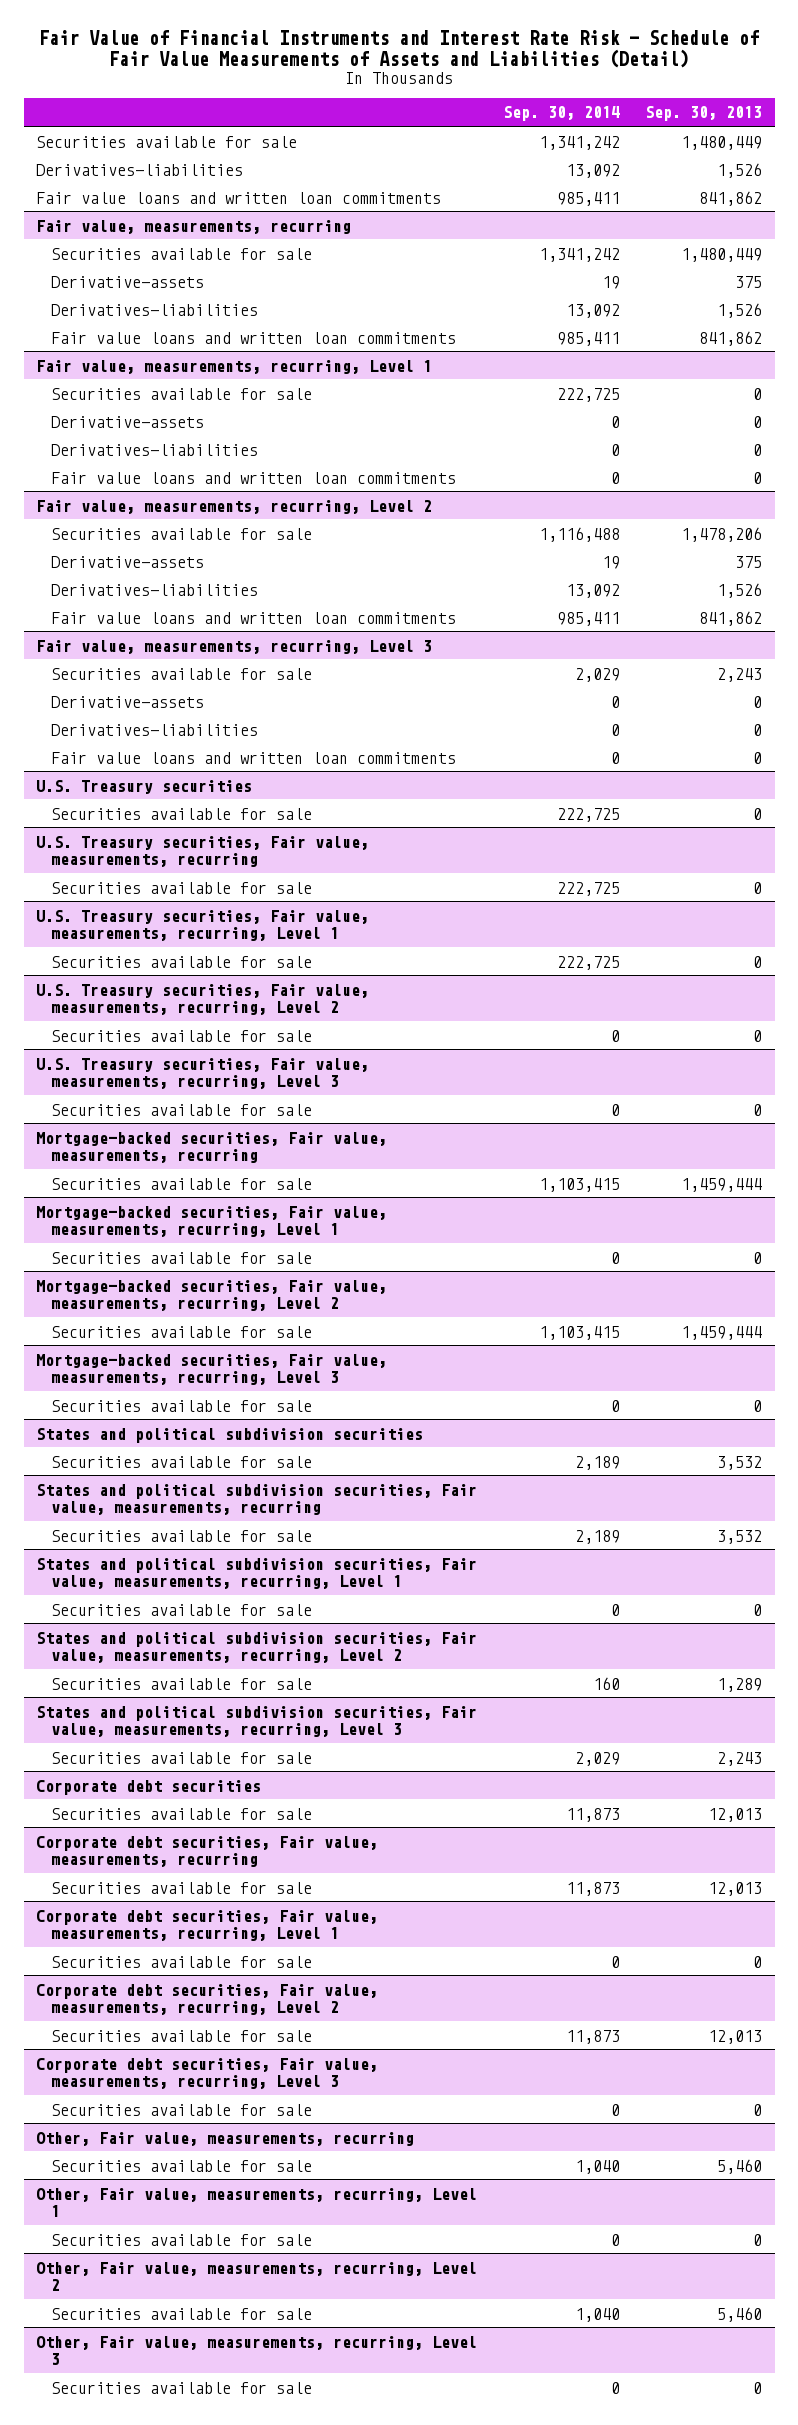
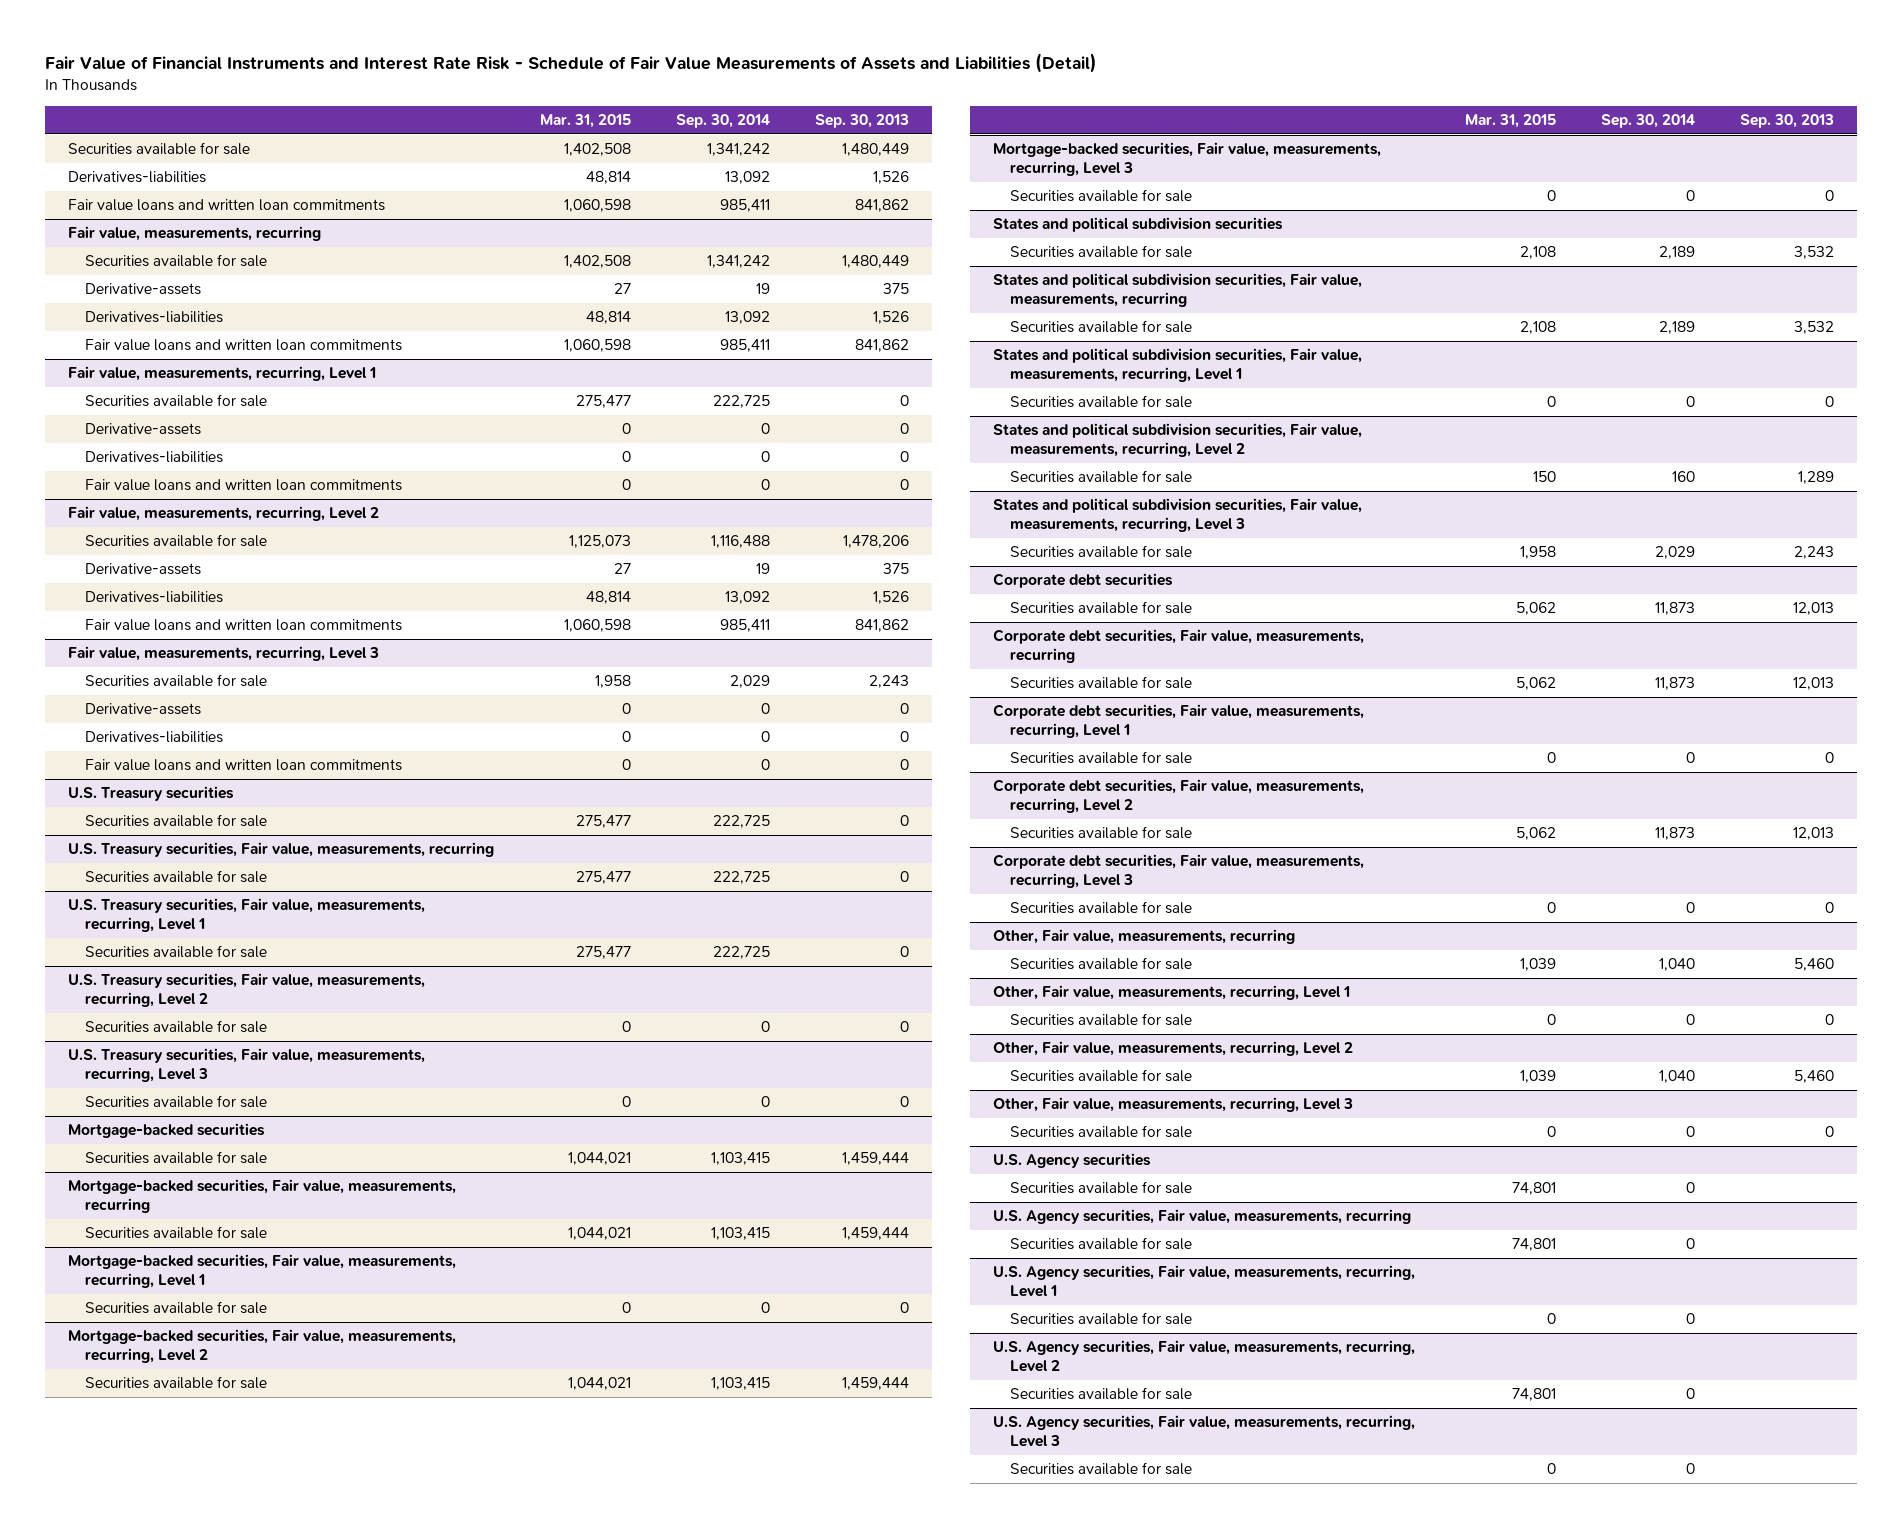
none -> [539,114,631,129] Mar. 31, 2015
none -> [68,1123,266,1139] Mortgage-backed securities
none -> [85,1151,268,1165] Securities available for sale
none -> [993,1153,1152,1169] U.S. Agency securities
none -> [1010,1181,1193,1195] Securities available for sale
none -> [993,1209,1412,1225] U.S. Agency securities, Fair value, measurements, recurring
none -> [1010,1237,1193,1251] Securities available for sale
none -> [993,1265,1416,1297] U.S. Agency securities, Fair value, measurements, recurring, Level 1
none -> [1010,1312,1193,1326] Securities available for sale
none -> [993,1340,1416,1372] U.S. Agency securities, Fair value, measurements, recurring, Level 2
none -> [1010,1387,1193,1401] Securities available for sale
none -> [993,1415,1416,1447] U.S. Agency securities, Fair value, measurements, recurring, Level 3
none -> [1010,1462,1193,1476] Securities available for sale

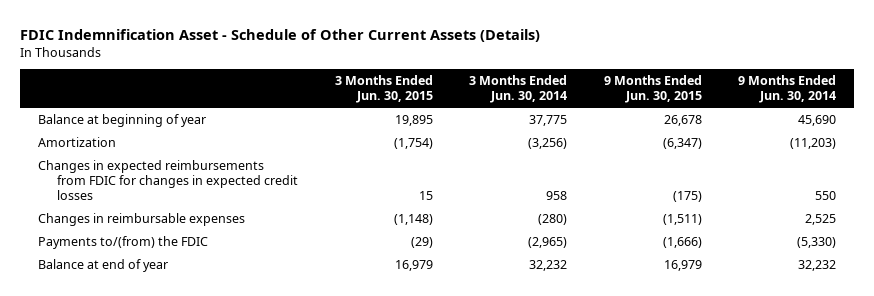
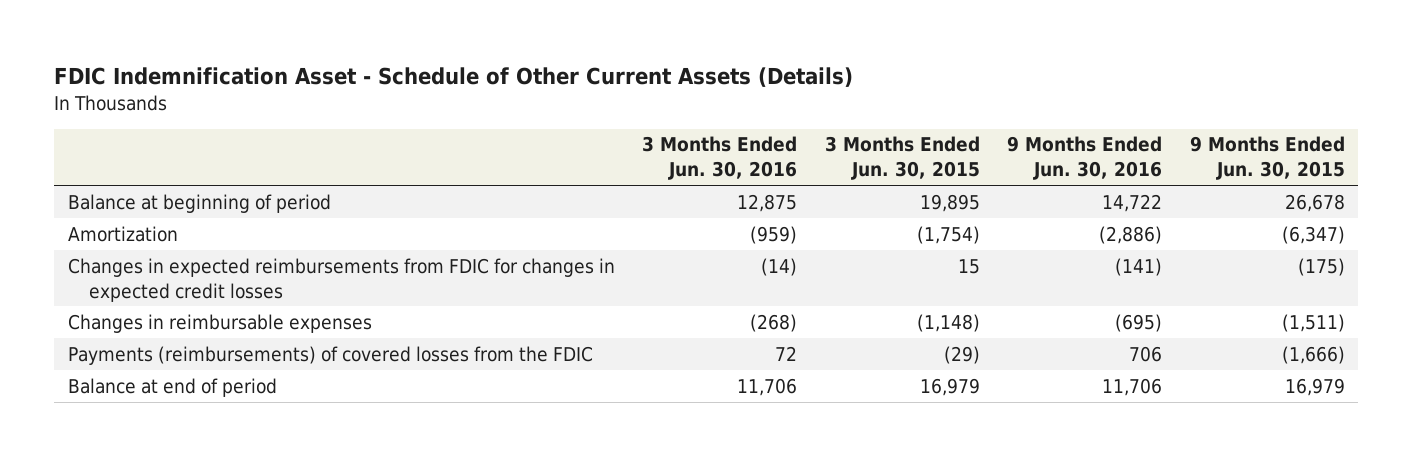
[469,75,568,104] 3 Months Ended Jun. 30, 2014 -> none
[737,75,836,104] 9 Months Ended Jun. 30, 2014 -> none
none -> [642,136,798,181] 3 Months Ended Jun. 30, 2016
none -> [1007,136,1163,181] 9 Months Ended Jun. 30, 2016
[38,113,207,127] Balance at beginning of year -> [67,193,331,213] Balance at beginning of period
[38,235,209,249] Payments to/(from) the FDIC -> [67,345,593,365] Payments (reimbursements) of covered losses from the FDIC
[38,258,169,272] Balance at end of year -> [67,377,277,397] Balance at end of period

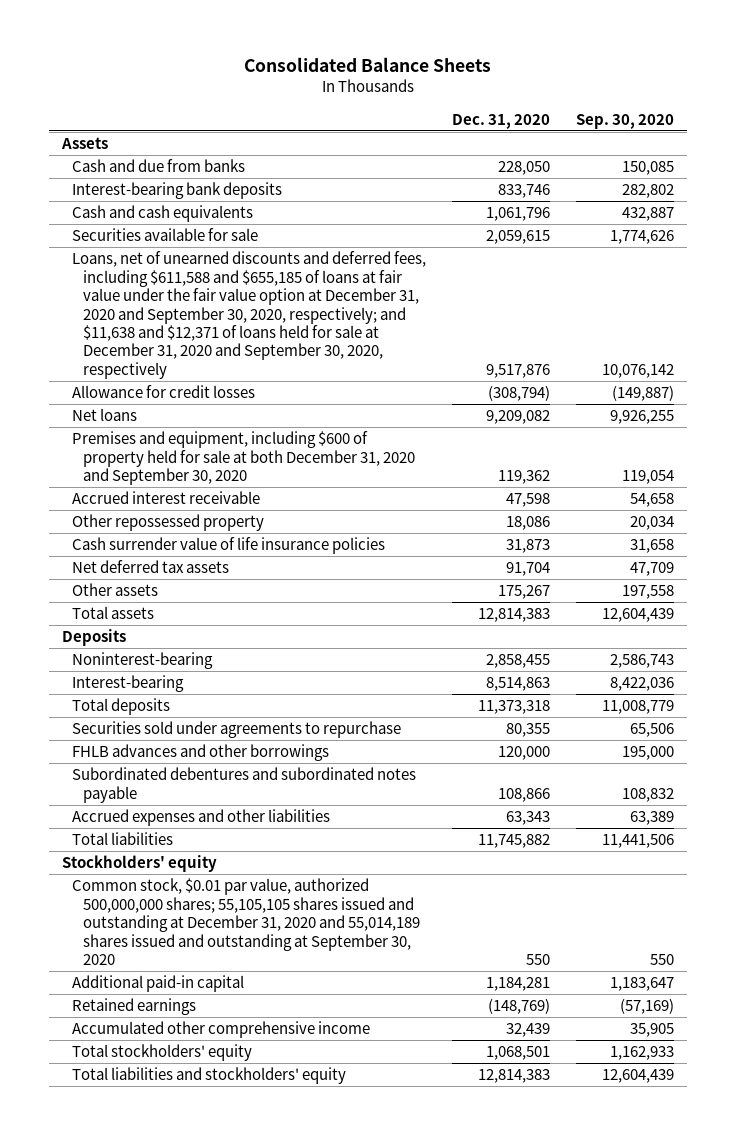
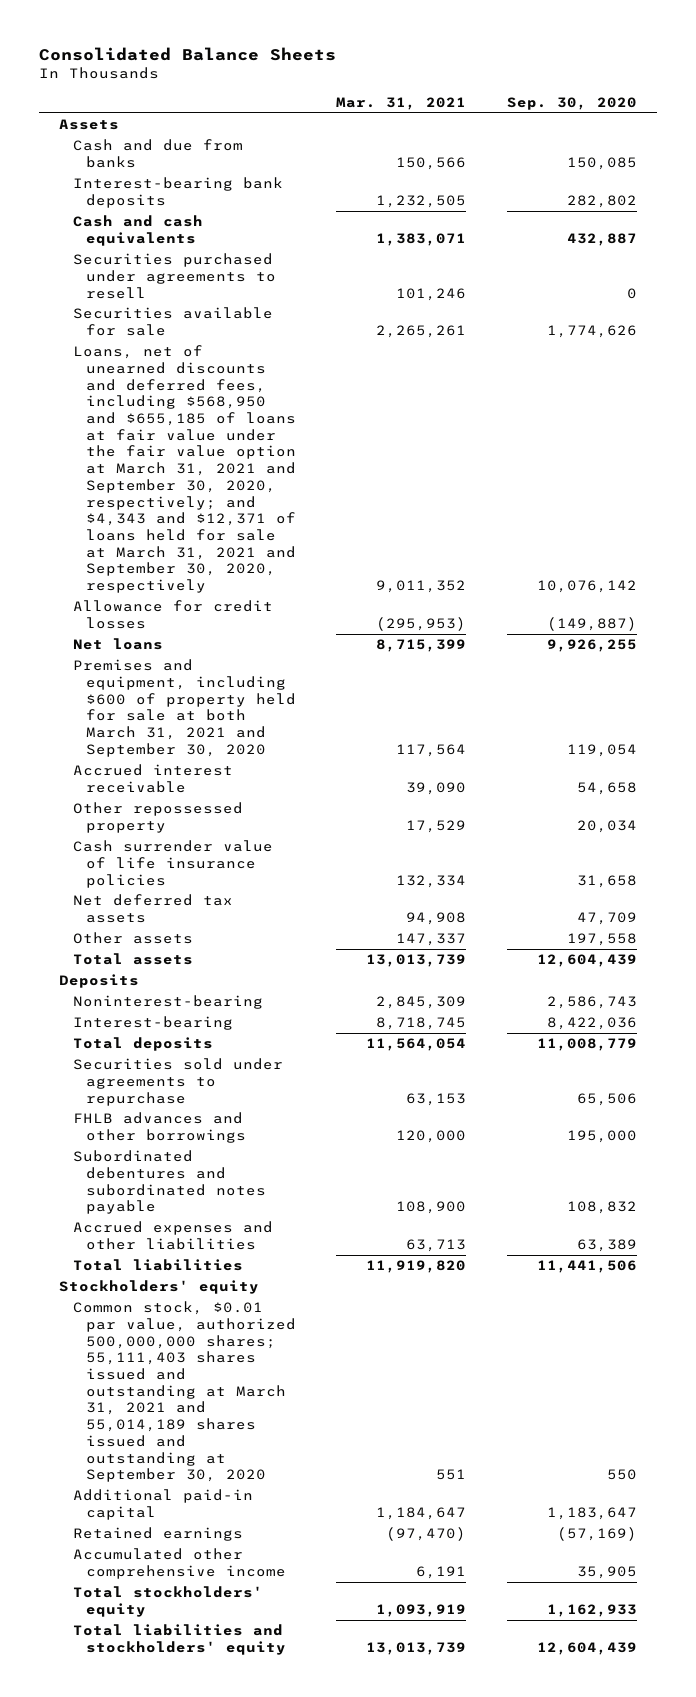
[452,113,551,129] Dec. 31, 2020 -> none
none -> [336,96,467,110] Mar. 31, 2021
none -> [72,253,276,299] Securities purchased under agreements to resell
[72,251,427,379] Loans, net of unearned discounts and deferred fees, including $611,588 and $655,185 of loans at fair value under the fair value option at December 31, 2020 and September 30, 2020, respectively; and $11,638 and $12,371 of loans held for sale at December 31, 2020 and September 30, 2020, respectively -> [72,345,296,594] Loans, net of unearned discounts and deferred fees, including $568,950 and $655,185 of loans at fair value under the fair value option at March 31, 2021 and September 30, 2020, respectively; and $4,343 and $12,371 of loans held for sale at March 31, 2021 and September 30, 2020, respectively
[72,431,416,486] Premises and equipment, including $600 of property held for sale at both December 31, 2020 and September 30, 2020 -> [72,659,296,757] Premises and equipment, including $600 of property held for sale at both March 31, 2021 and September 30, 2020
[72,878,421,965] Common stock, $0.01 par value, authorized 500,000,000 shares; 55,105,105 shares issued and outstanding at December 31, 2020 and 55,014,189 shares issued and outstanding at September 30, 2020 -> [72,1301,296,1483] Common stock, $0.01 par value, authorized 500,000,000 shares; 55,111,403 shares issued and outstanding at March 31, 2021 and 55,014,189 shares issued and outstanding at September 30, 2020

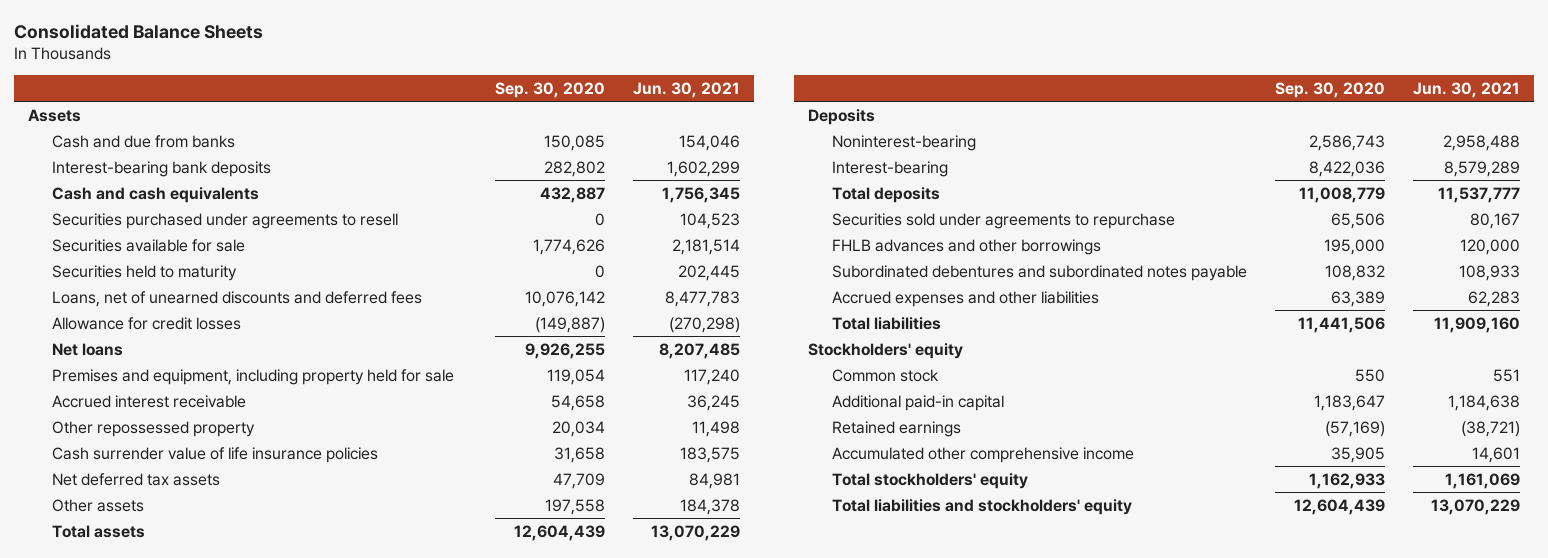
[336,96,467,110] Mar. 31, 2021 -> none
none -> [633,81,741,98] Jun. 30, 2021
none -> [52,264,238,281] Securities held to maturity
[72,345,296,594] Loans, net of unearned discounts and deferred fees, including $568,950 and $655,185 of loans at fair value under the fair value option at March 31, 2021 and September 30, 2020, respectively; and $4,343 and $12,371 of loans held for sale at March 31, 2021 and September 30, 2020, respectively -> [52,290,423,307] Loans, net of unearned discounts and deferred fees
[72,659,296,757] Premises and equipment, including $600 of property held for sale at both March 31, 2021 and September 30, 2020 -> [52,368,455,385] Premises and equipment, including property held for sale
[72,1301,296,1483] Common stock, $0.01 par value, authorized 500,000,000 shares; 55,111,403 shares issued and outstanding at March 31, 2021 and 55,014,189 shares issued and outstanding at September 30, 2020 -> [832,368,940,382] Common stock

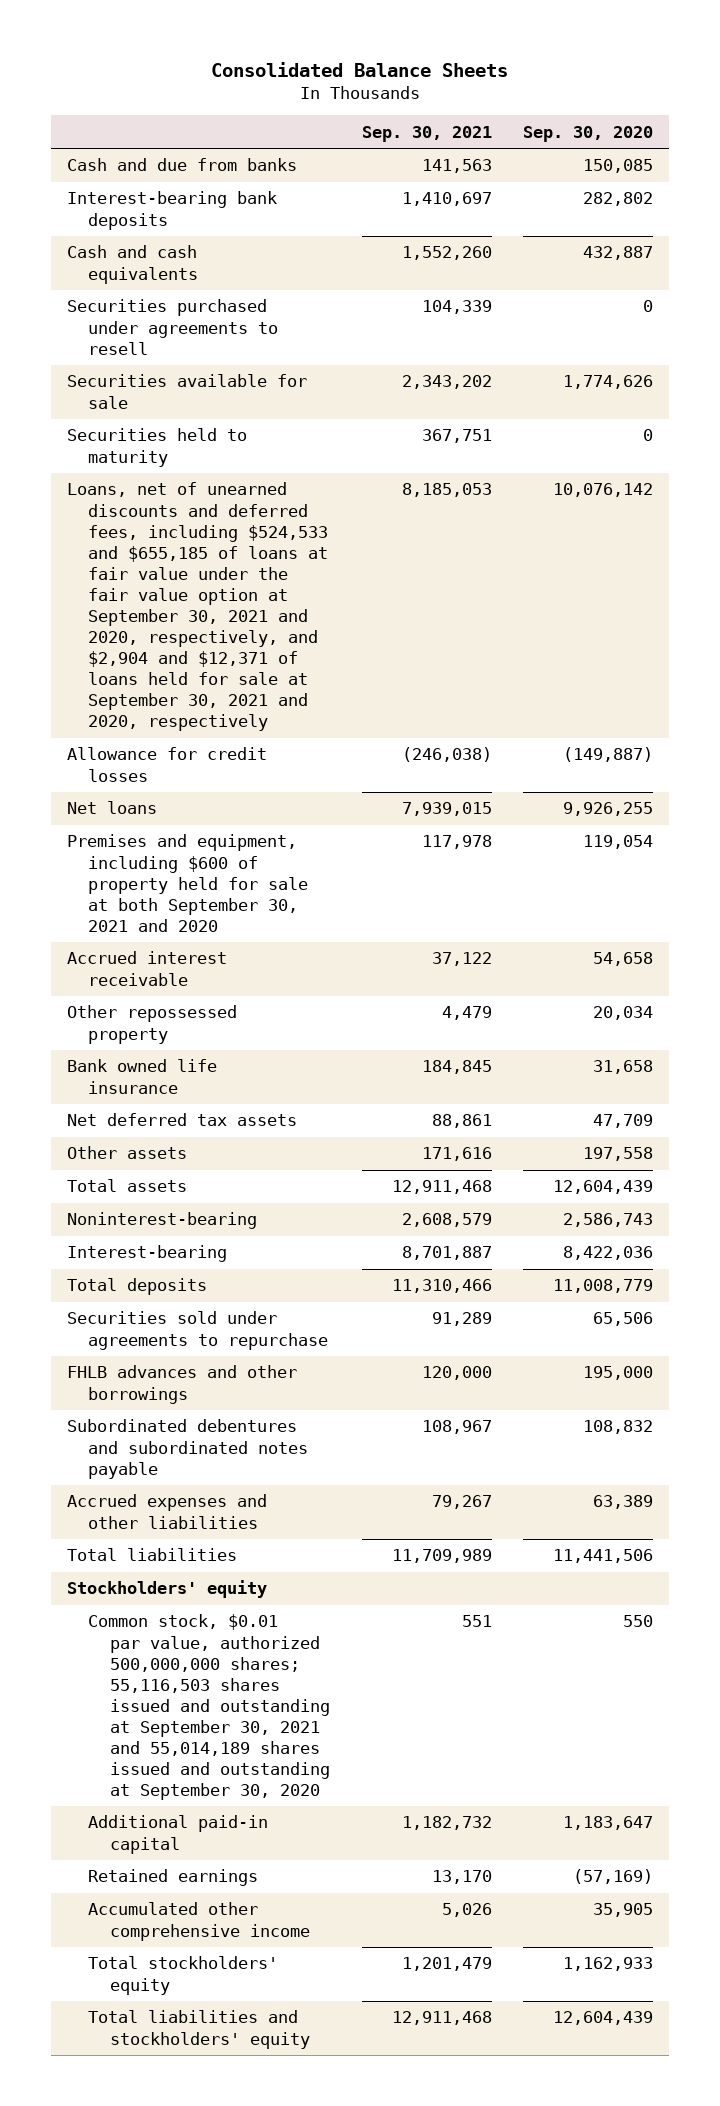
[633,81,741,98] Jun. 30, 2021 -> none
none -> [361,125,492,142] Sep. 30, 2021
[27,108,81,122] Assets -> none
[52,290,423,307] Loans, net of unearned discounts and deferred fees -> [66,482,329,732] Loans, net of unearned discounts and deferred fees, including $524,533 and $655,185 of loans at fair value under the fair value option at September 30, 2021 and 2020, respectively, and $2,904 and $12,371 of loans held for sale at September 30, 2021 and 2020, respectively
[52,368,455,385] Premises and equipment, including property held for sale -> [66,834,309,932] Premises and equipment, including $600 of property held for sale at both September 30, 2021 and 2020
[52,446,379,463] Cash surrender value of life insurance policies -> [66,1059,217,1094] Bank owned life insurance
[807,108,875,125] Deposits -> none
[832,368,940,382] Common stock -> [88,1614,331,1800] Common stock, $0.01 par value, authorized 500,000,000 shares; 55,116,503 shares issued and outstanding at September 30, 2021 and 55,014,189 shares issued and outstanding at September 30, 2020

